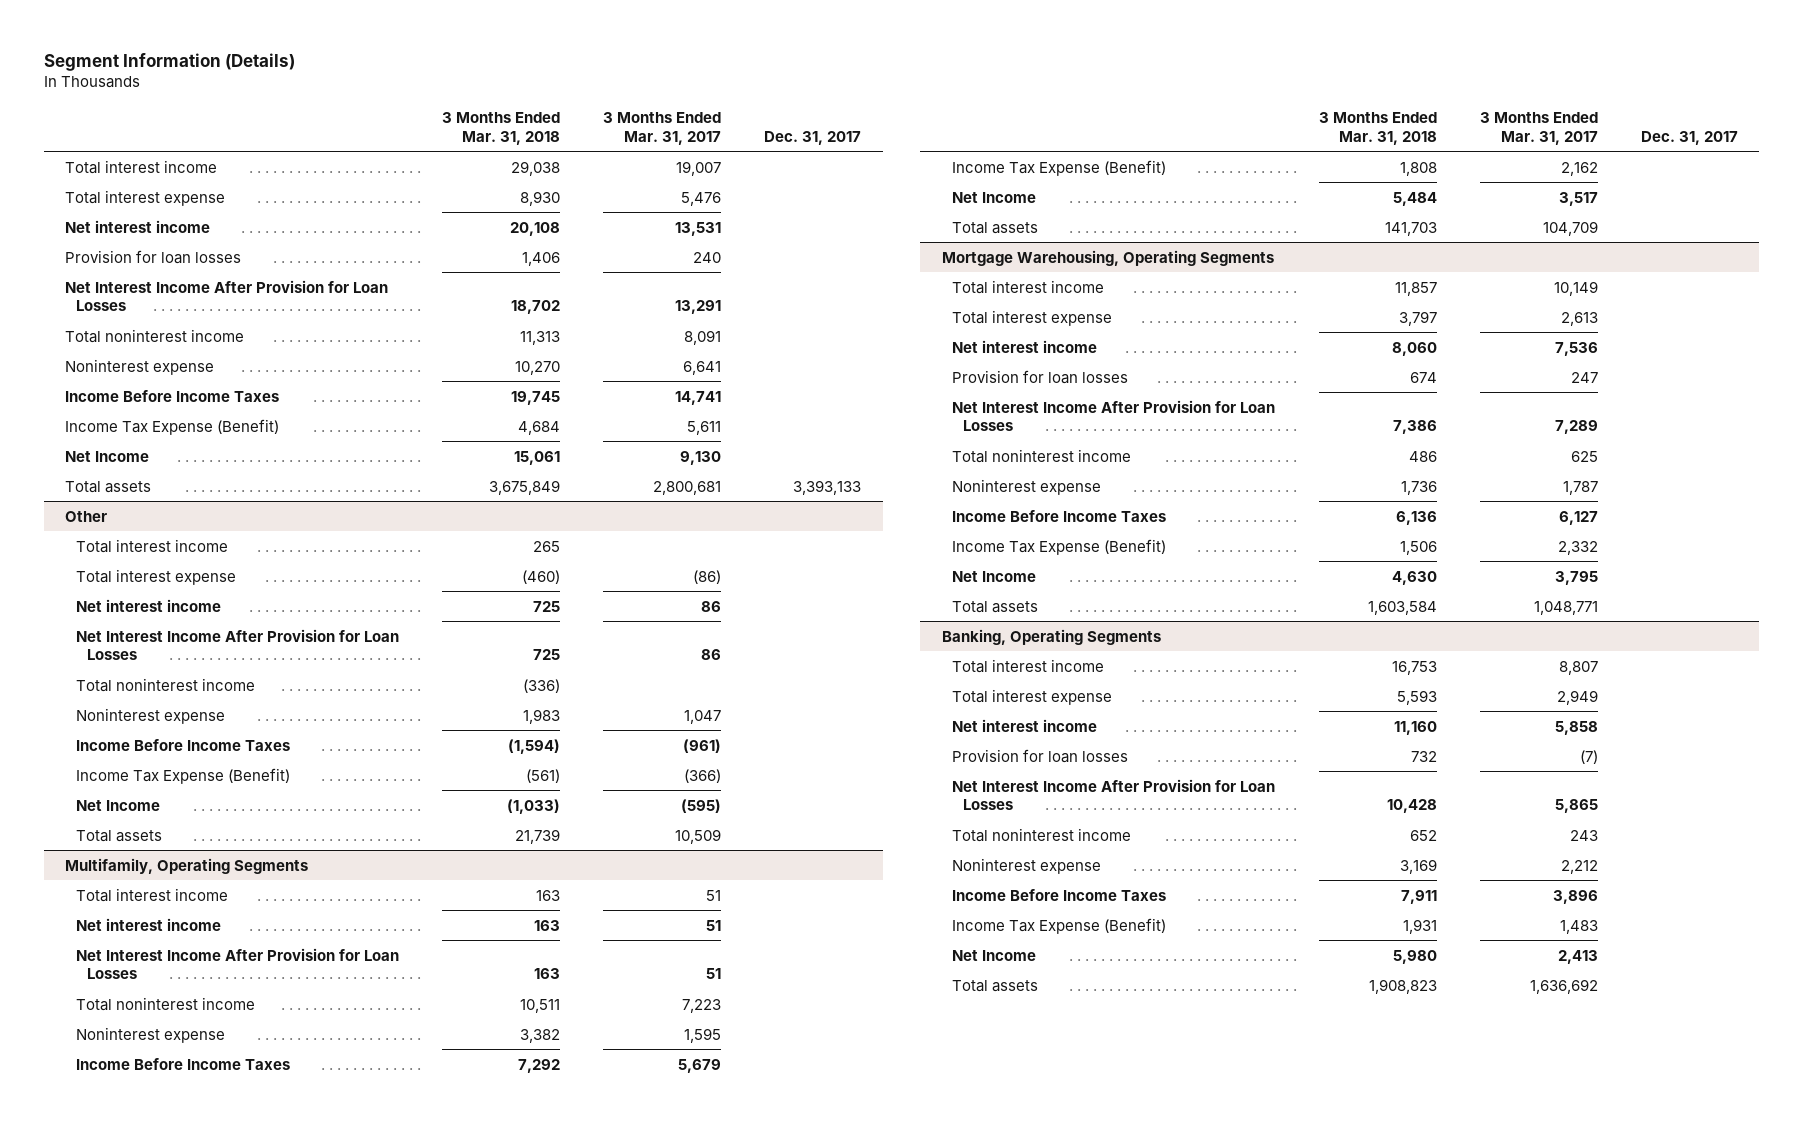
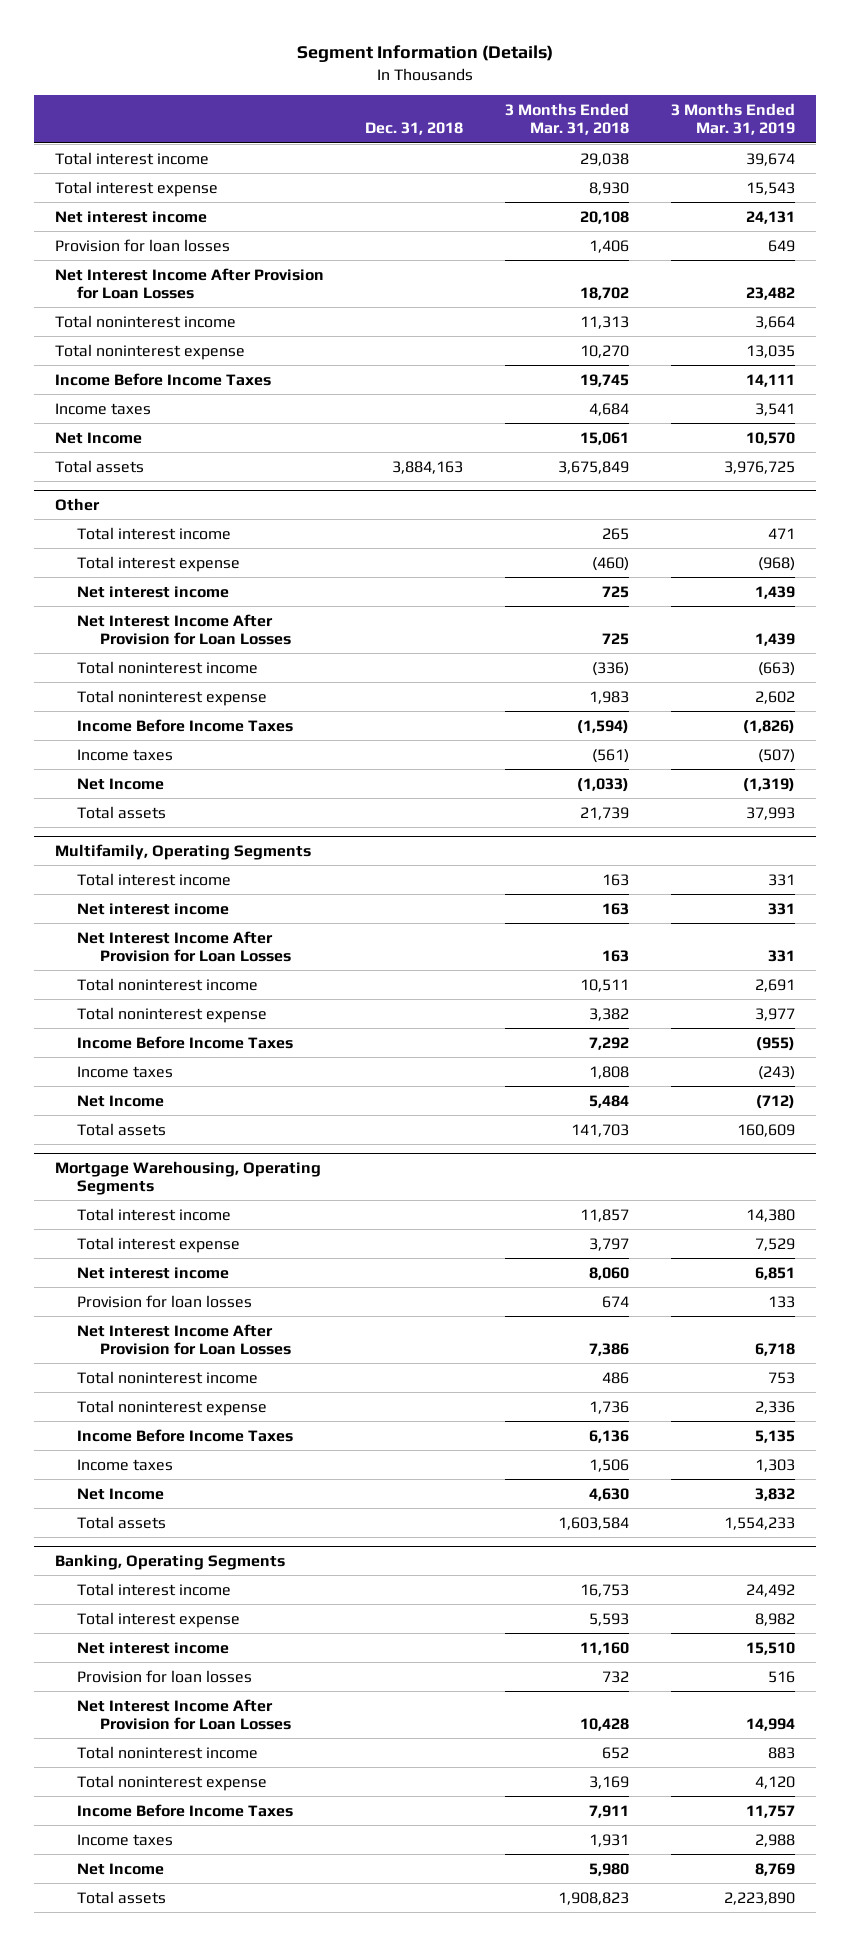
[603,112,722,145] 3 Months Ended Mar. 31, 2017 -> none
[764,130,862,145] Dec. 31, 2017 -> none
none -> [365,122,464,136] Dec. 31, 2018
none -> [670,102,795,136] 3 Months Ended Mar. 31, 2019
[65,358,215,375] Noninterest expense -> [54,343,245,360] Total noninterest expense
[65,418,280,435] Income Tax Expense (Benefit) -> [54,402,151,415] Income taxes
[76,707,226,724] Noninterest expense -> [77,689,268,706] Total noninterest expense
[76,767,291,784] Income Tax Expense (Benefit) -> [77,748,174,761] Income taxes
[76,1026,226,1043] Noninterest expense -> [77,1006,268,1023] Total noninterest expense
[952,159,1167,176] Income Tax Expense (Benefit) -> [77,1065,174,1078] Income taxes
[952,478,1102,495] Noninterest expense -> [77,1399,268,1416] Total noninterest expense
[952,538,1167,555] Income Tax Expense (Benefit) -> [77,1458,174,1471] Income taxes
[952,857,1102,874] Noninterest expense -> [77,1774,268,1791] Total noninterest expense
[952,917,1167,934] Income Tax Expense (Benefit) -> [77,1833,174,1846] Income taxes

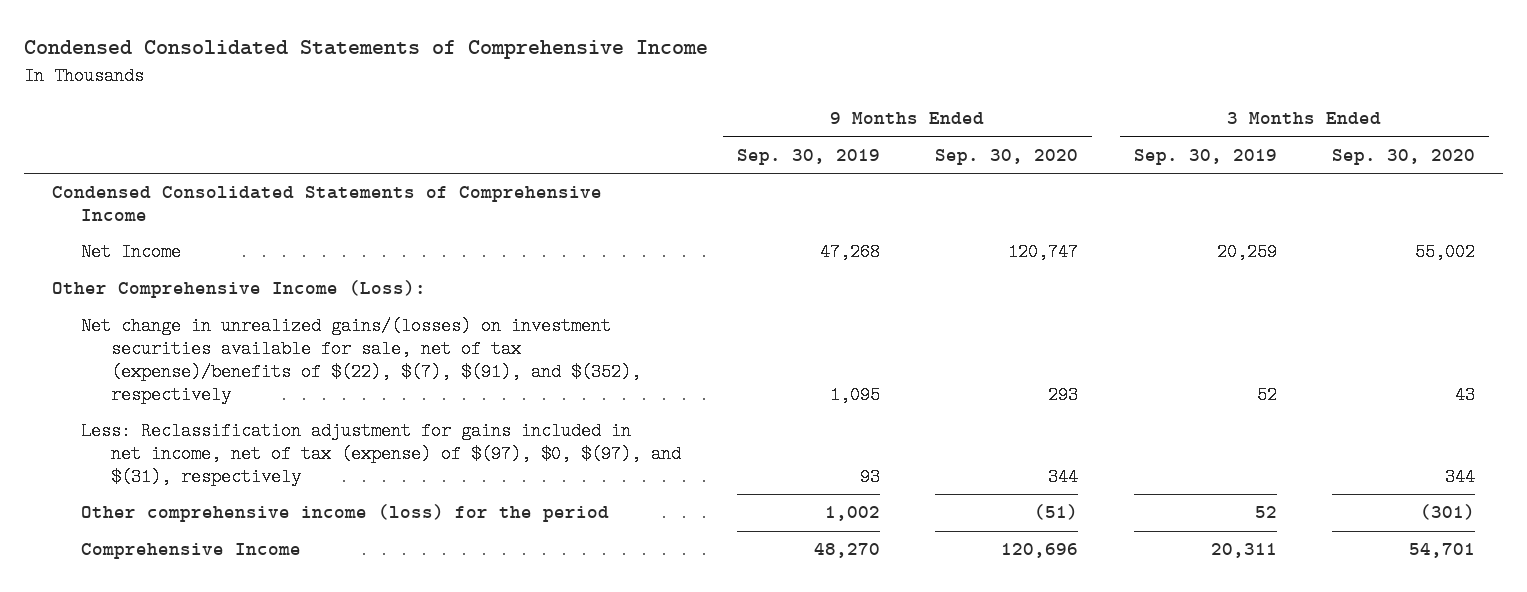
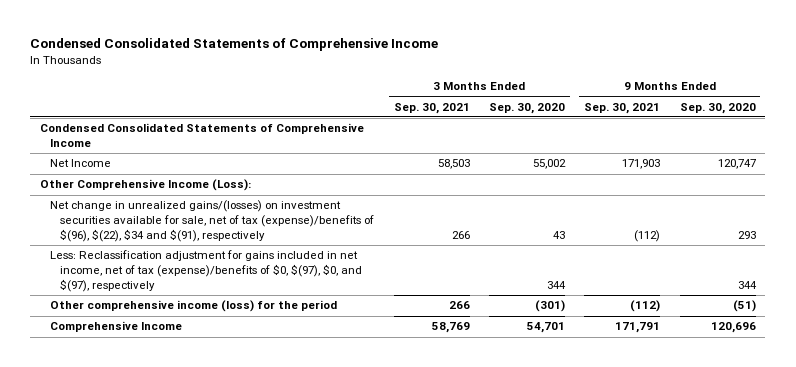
[736,148,880,165] Sep. 30, 2019 -> none
[1133,148,1277,165] Sep. 30, 2019 -> none
none -> [393,102,470,114] Sep. 30, 2021
none -> [584,102,661,114] Sep. 30, 2021
[81,317,642,404] Net change in unrealized gains/(losses) on investment securities available for sale, net of tax (expense)/benefits of $(22), $(7), $(91), and $(352), respectively -> [50,200,375,242] Net change in unrealized gains/(losses) on investment securities available for sale, net of tax (expense)/benefits of $(96), $(22), $34 and $(91), respectively
[81,422,682,486] Less: Reclassification adjustment for gains included in net income, net of tax (expense) of $(97), $0, $(97), and $(31), respectively -> [50,250,363,292] Less: Reclassification adjustment for gains included in net income, net of tax (expense)/benefits of $0, $(97), $0, and $(97), respectively

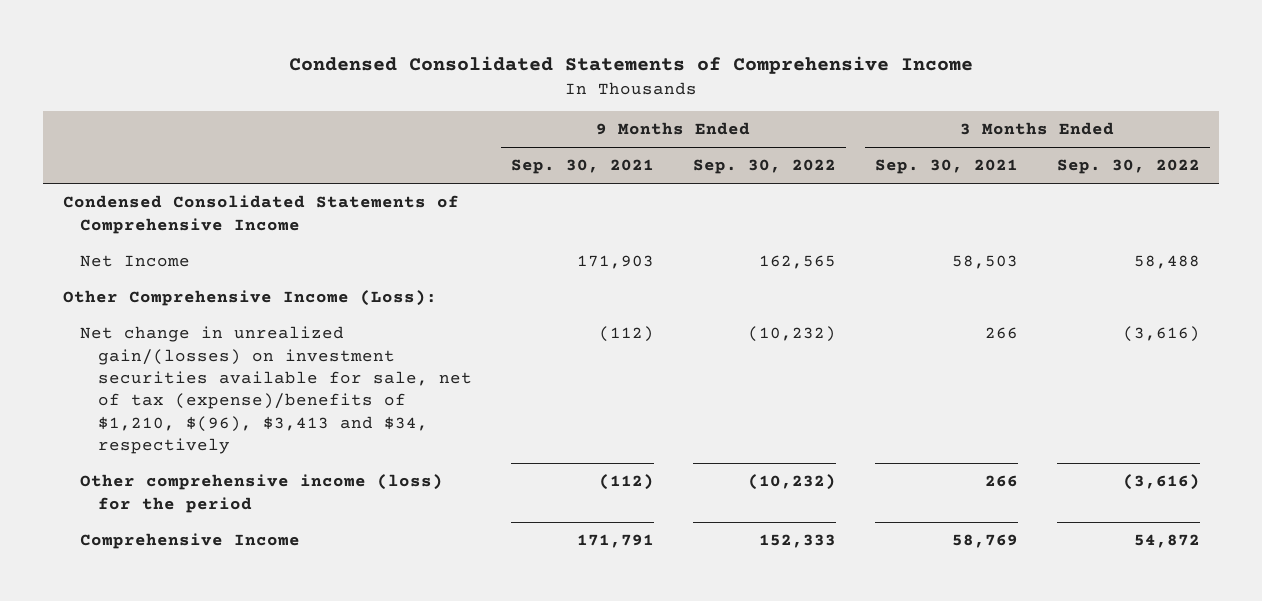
[488,102,565,114] Sep. 30, 2020 -> none
[679,102,756,114] Sep. 30, 2020 -> none
none -> [692,159,836,175] Sep. 30, 2022
none -> [1056,159,1200,175] Sep. 30, 2022
[50,250,363,292] Less: Reclassification adjustment for gains included in net income, net of tax (expense)/benefits of $0, $(97), $0, and $(97), respectively -> none
[50,200,375,242] Net change in unrealized gains/(losses) on investment securities available for sale, net of tax (expense)/benefits of $(96), $(22), $34 and $(91), respectively -> [80,326,472,455] Net change in unrealized gain/(losses) on investment securities available for sale, net of tax (expense)/benefits of $1,210, $(96), $3,413 and $34, respectively

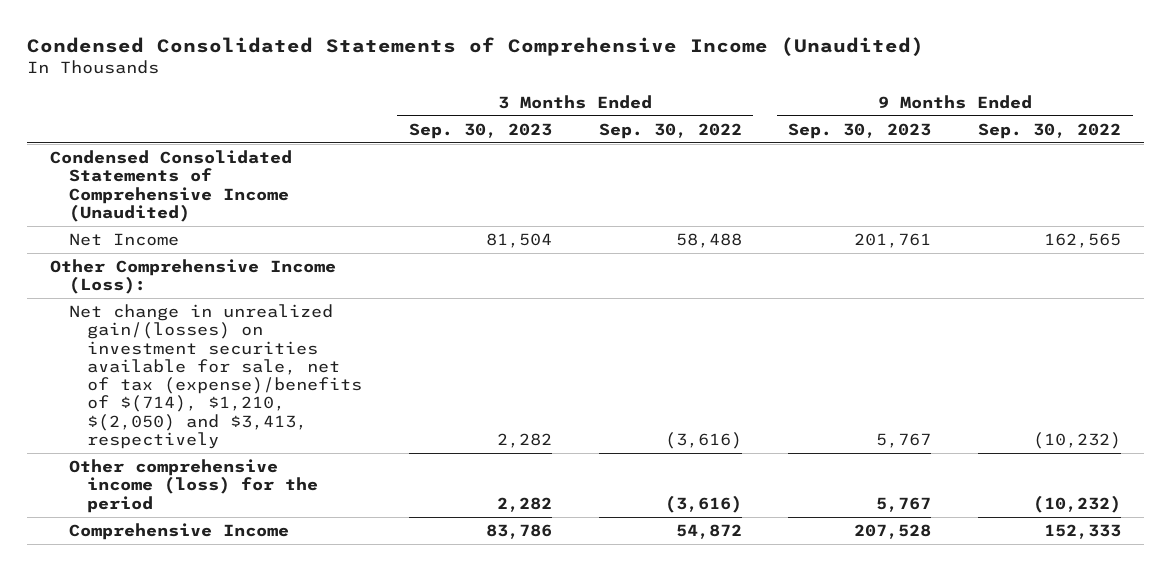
[289,56,974,75] Condensed Consolidated Statements of Comprehensive Income -> [27,36,925,56] Condensed Consolidated Statements of Comprehensive Income (Unaudited)
[510,159,654,175] Sep. 30, 2021 -> none
[874,159,1018,175] Sep. 30, 2021 -> none
none -> [408,122,552,139] Sep. 30, 2023
none -> [788,122,932,139] Sep. 30, 2023
[62,195,459,234] Condensed Consolidated Statements of Comprehensive Income -> [50,150,293,222] Condensed Consolidated Statements of Comprehensive Income (Unaudited)
[80,326,472,455] Net change in unrealized gain/(losses) on investment securities available for sale, net of tax (expense)/benefits of $1,210, $(96), $3,413 and $34, respectively -> [68,304,363,449] Net change in unrealized gain/(losses) on investment securities available for sale, net of tax (expense)/benefits of $(714), $1,210, $(2,050) and $3,413, respectively

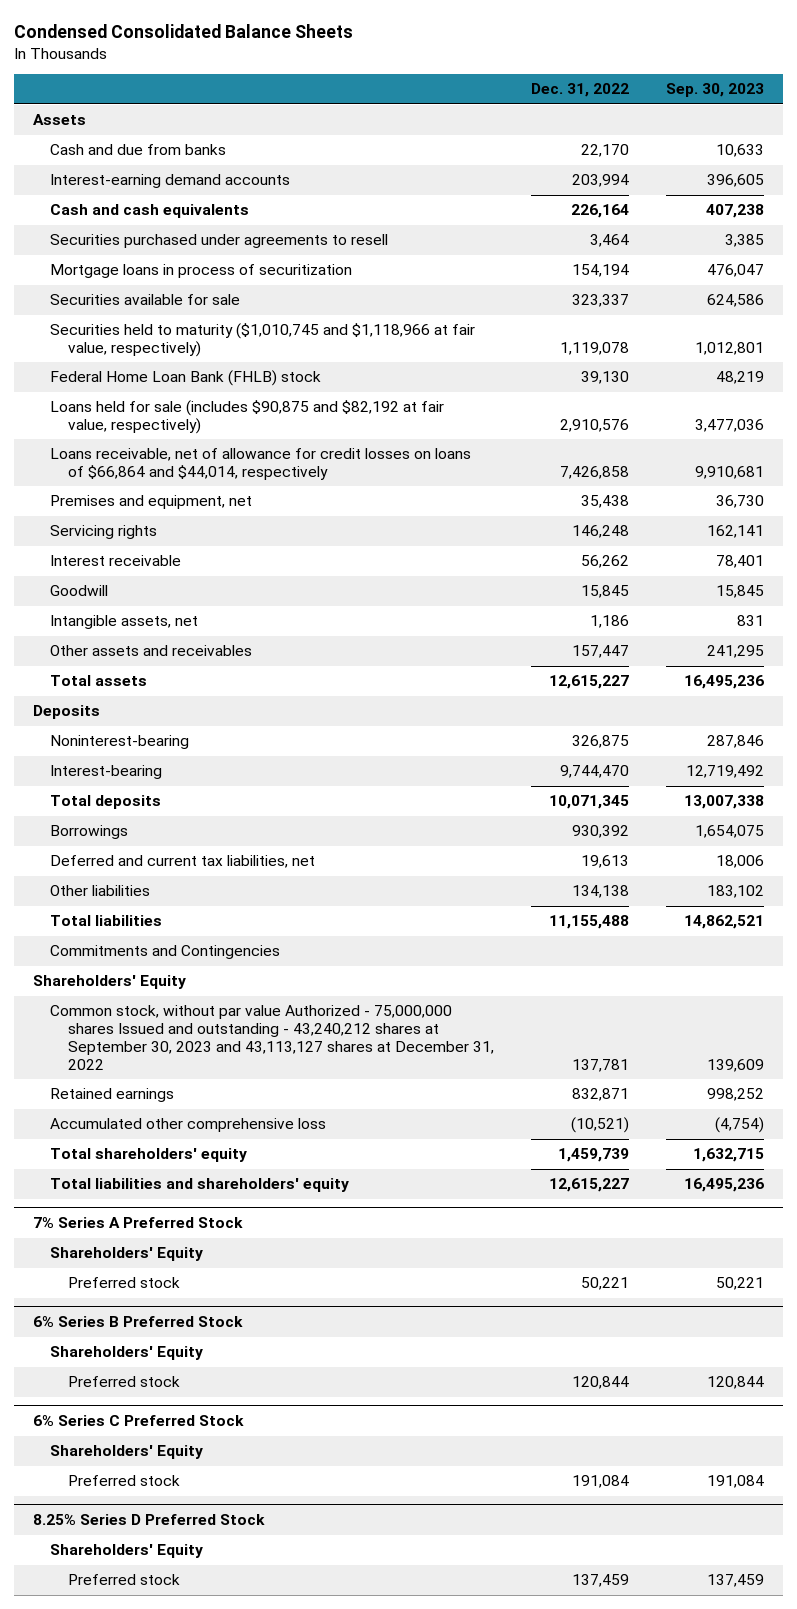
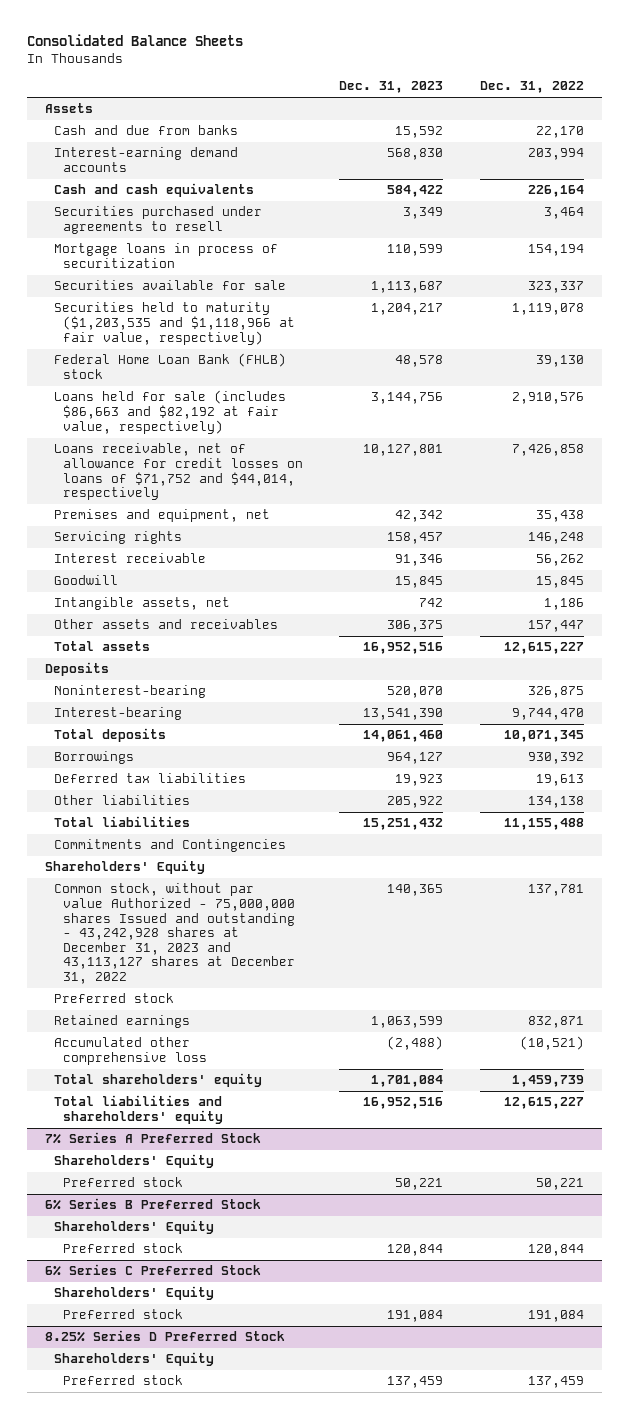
[14,24,354,39] Condensed Consolidated Balance Sheets -> [26,34,243,47] Consolidated Balance Sheets
[666,83,765,98] Sep. 30, 2023 -> none
none -> [339,81,444,94] Dec. 31, 2023
[50,323,476,358] Securities held to maturity ($1,010,745 and $1,118,966 at fair value, respectively) -> [54,302,296,345] Securities held to maturity ($1,203,535 and $1,118,966 at fair value, respectively)
[50,400,445,435] Loans held for sale (includes $90,875 and $82,192 at fair value, respectively) -> [54,390,287,434] Loans held for sale (includes $86,663 and $82,192 at fair value, respectively)
[50,448,472,481] Loans receivable, net of allowance for credit losses on loans of $66,864 and $44,014, respectively -> [54,443,304,501] Loans receivable, net of allowance for credit losses on loans of $71,752 and $44,014, respectively
[50,855,316,869] Deferred and current tax liabilities, net -> [54,773,247,784] Deferred tax liabilities
[50,1005,494,1070] Common stock, without par value Authorized - 75,000,000 shares Issued and outstanding - 43,240,212 shares at September 30, 2023 and 43,113,127 shares at December 31, 2022 -> [54,883,296,984] Common stock, without par value Authorized - 75,000,000 shares Issued and outstanding - 43,242,928 shares at December 31, 2023 and 43,113,127 shares at December 31, 2022
none -> [54,993,175,1004] Preferred stock

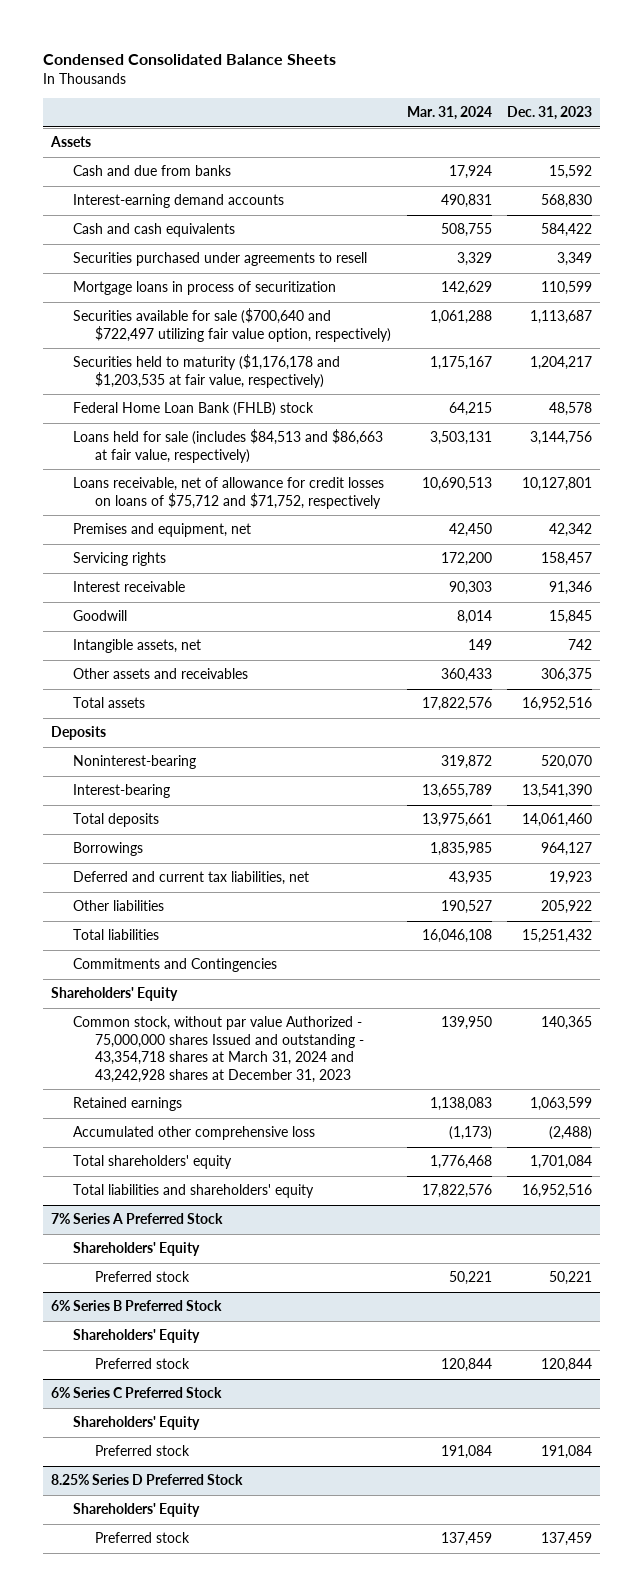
[26,34,243,47] Consolidated Balance Sheets -> [43,53,337,65] Condensed Consolidated Balance Sheets
[479,81,584,94] Dec. 31, 2022 -> none
none -> [406,106,492,121] Mar. 31, 2024
[54,280,287,291] Securities available for sale -> [72,308,391,342] Securities available for sale ($700,640 and $722,497 utilizing fair value option, respectively)
[54,302,296,345] Securities held to maturity ($1,203,535 and $1,118,966 at fair value, respectively) -> [72,354,340,388] Securities held to maturity ($1,176,178 and $1,203,535 at fair value, respectively)
[54,390,287,434] Loans held for sale (includes $86,663 and $82,192 at fair value, respectively) -> [72,429,383,463] Loans held for sale (includes $84,513 and $86,663 at fair value, respectively)
[54,443,304,501] Loans receivable, net of allowance for credit losses on loans of $71,752 and $44,014, respectively -> [72,477,384,509] Loans receivable, net of allowance for credit losses on loans of $75,712 and $71,752, respectively
[54,773,247,784] Deferred tax liabilities -> [72,871,309,886] Deferred and current tax liabilities, net
[54,993,175,1004] Preferred stock -> none
[54,883,296,984] Common stock, without par value Authorized - 75,000,000 shares Issued and outstanding - 43,242,928 shares at December 31, 2023 and 43,113,127 shares at December 31, 2022 -> [72,1016,364,1084] Common stock, without par value Authorized - 75,000,000 shares Issued and outstanding - 43,354,718 shares at March 31, 2024 and 43,242,928 shares at December 31, 2023

